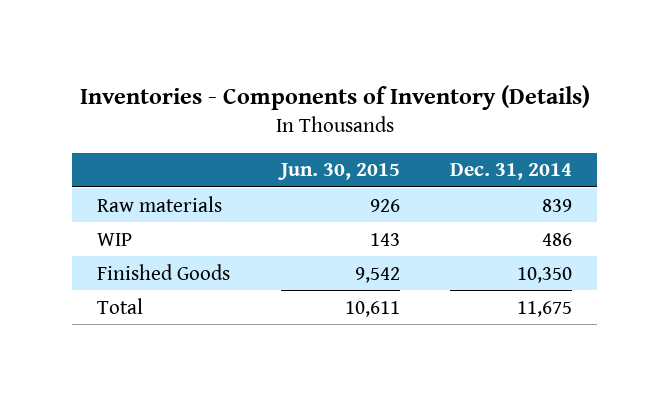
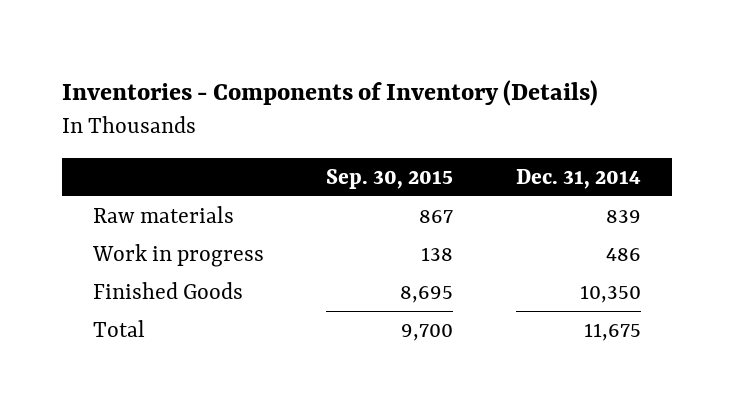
[277,163,400,181] Jun. 30, 2015 -> none
none -> [326,168,454,189] Sep. 30, 2015
[97,232,133,246] WIP -> [91,244,264,268] Work in progress

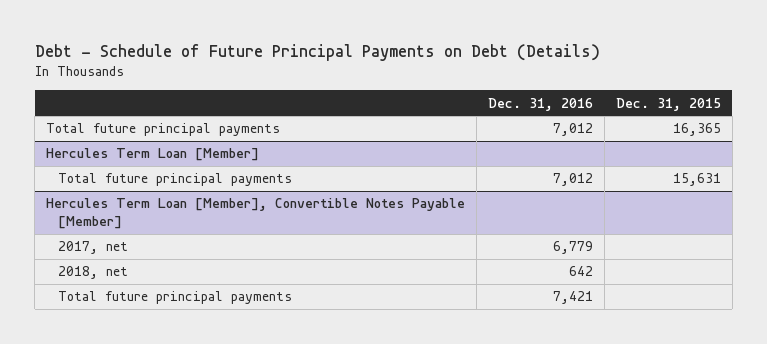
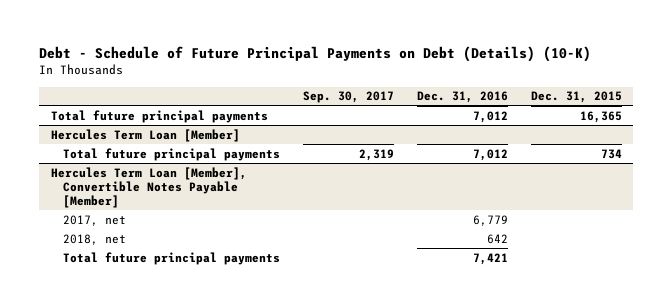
[34,43,600,61] Debt - Schedule of Future Principal Payments on Debt (Details) -> [39,46,592,63] Debt - Schedule of Future Principal Payments on Debt (Details) (10-K)
none -> [302,91,394,104] Sep. 30, 2017
[672,173,721,187] 15,631 -> [600,148,622,159] 734

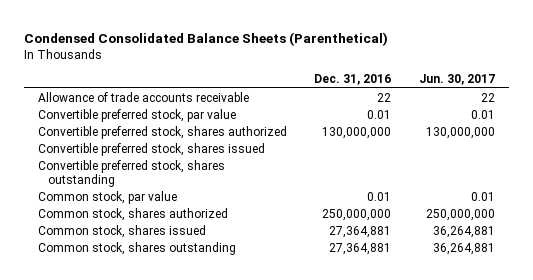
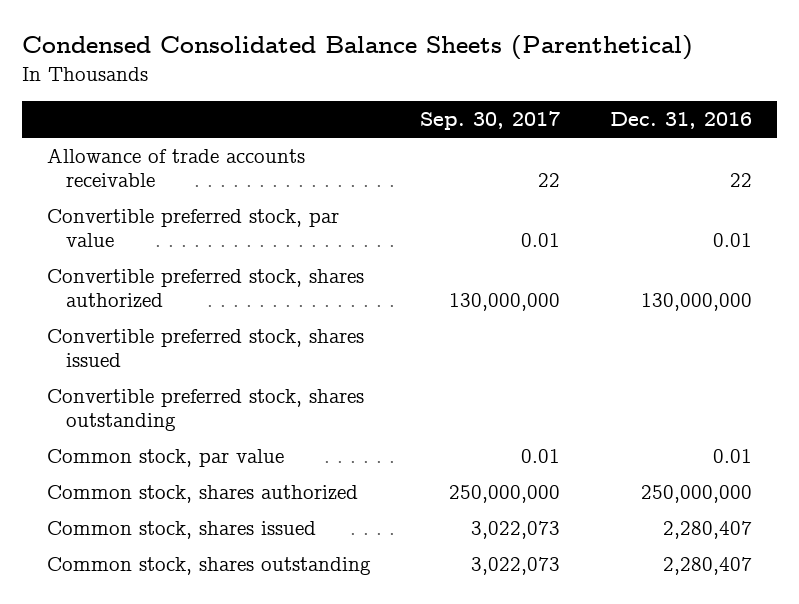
[418,74,495,86] Jun. 30, 2017 -> none
none -> [420,111,561,131] Sep. 30, 2017
[329,225,392,238] 27,364,881 -> [662,520,752,539] 2,280,407
[329,242,392,255] 27,364,881 -> [662,556,752,575] 2,280,407

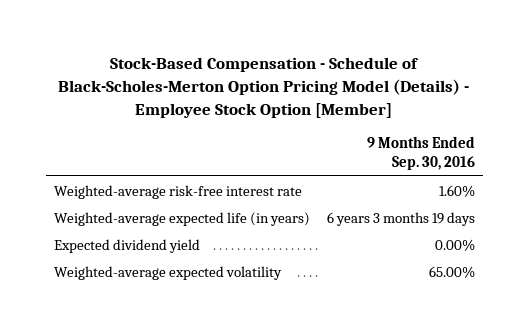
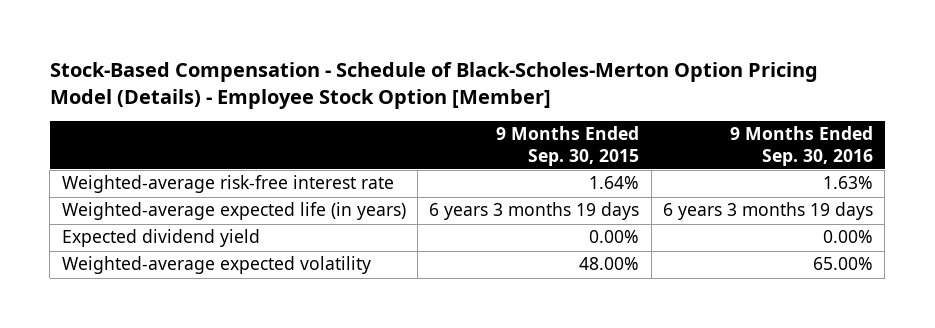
none -> [496,126,640,166] 9 Months Ended Sep. 30, 2015
[438,184,475,197] 1.60% -> [822,176,873,190] 1.63%

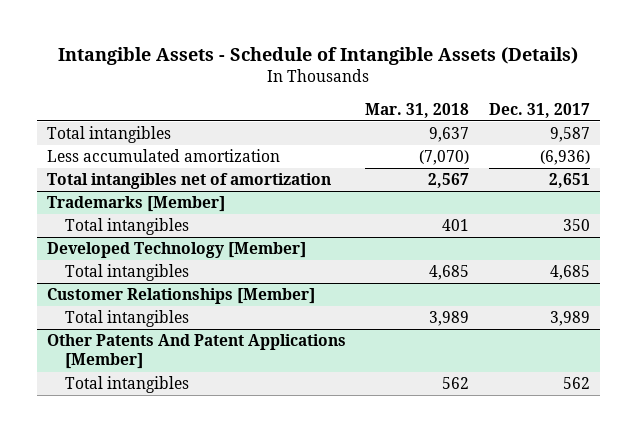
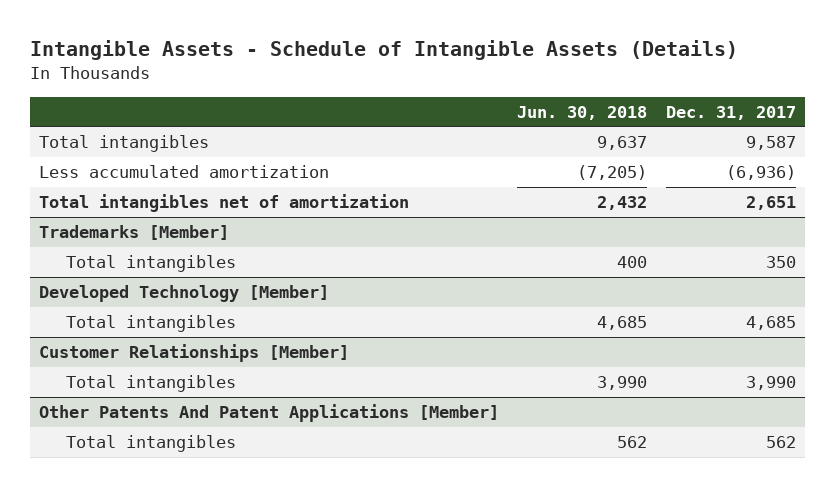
[365,102,470,118] Mar. 31, 2018 -> none
none -> [517,105,648,120] Jun. 30, 2018
[549,311,590,327] 3,989 -> [745,376,796,391] 3,990

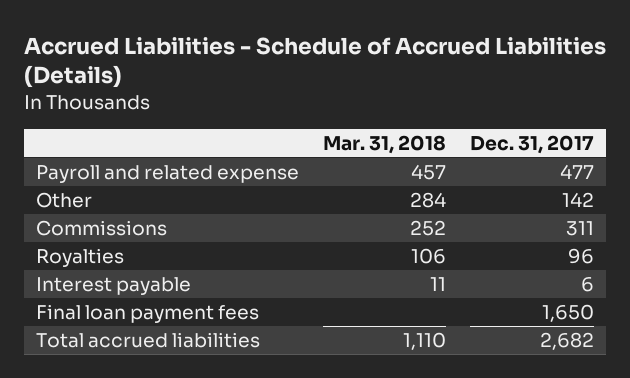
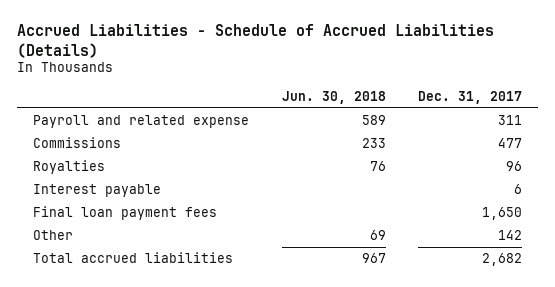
[323,134,447,154] Mar. 31, 2018 -> none
none -> [281,90,386,104] Jun. 30, 2018
[560,164,595,180] 477 -> [497,114,522,125] 311
[566,221,595,237] 311 -> [497,137,522,148] 477
[35,192,92,209] Other -> [33,229,74,240] Other

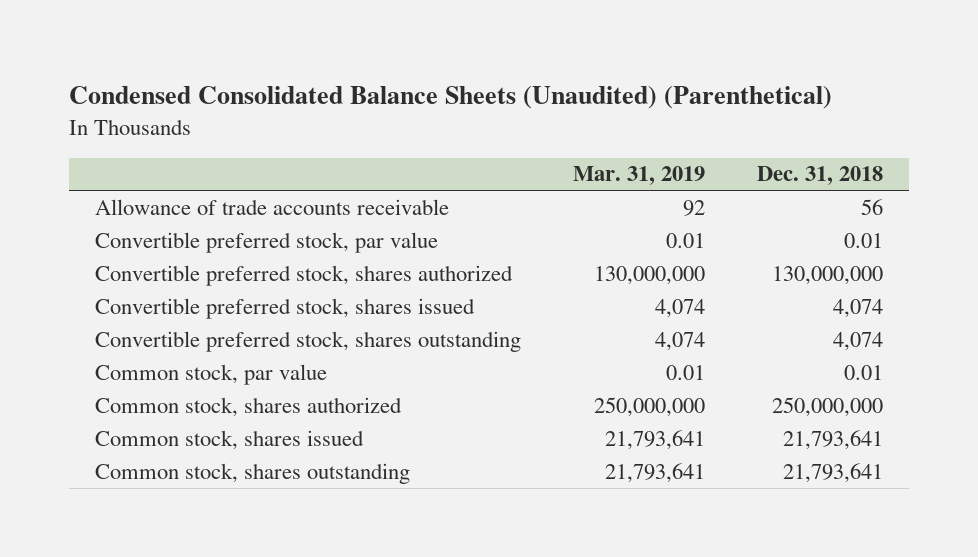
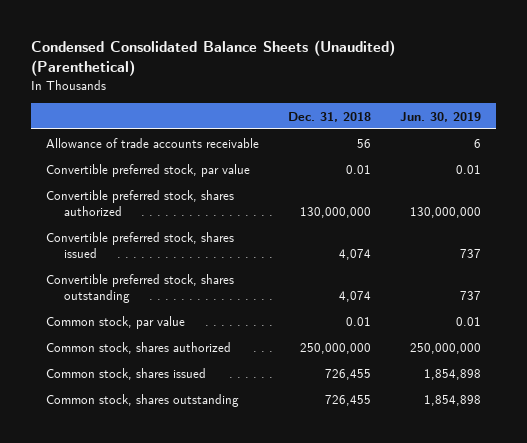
[573,166,706,186] Mar. 31, 2019 -> none
none -> [400,111,482,122] Jun. 30, 2019
[783,429,884,450] 21,793,641 -> [325,368,372,380] 726,455
[783,462,884,483] 21,793,641 -> [325,394,372,406] 726,455

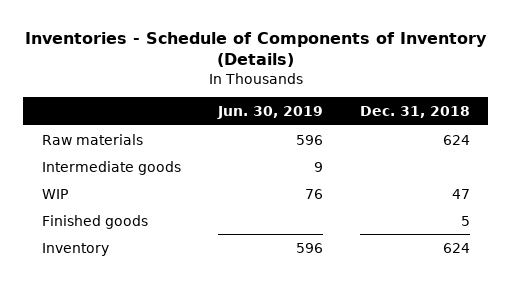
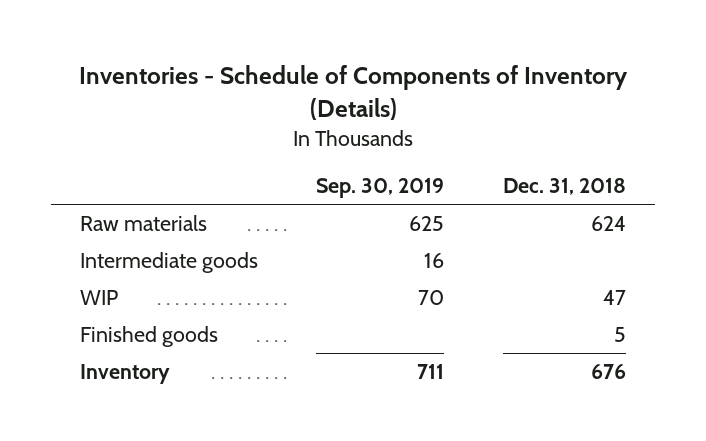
[216,105,323,119] Jun. 30, 2019 -> none
none -> [316,178,445,199] Sep. 30, 2019
[442,242,470,253] 624 -> [590,363,626,379] 676

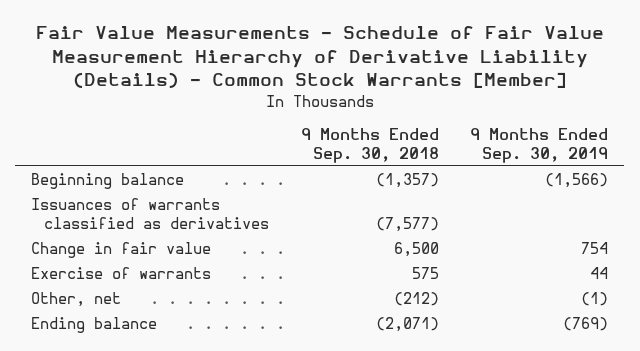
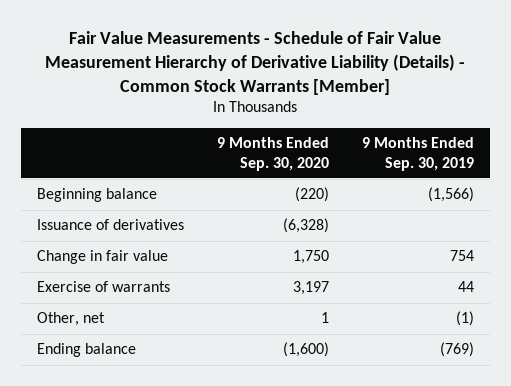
[300,127,439,164] 9 Months Ended Sep. 30, 2018 -> none
none -> [216,136,329,171] 9 Months Ended Sep. 30, 2020
[31,198,269,230] Issuances of warrants classified as derivatives -> [37,219,185,231] Issuance of derivatives

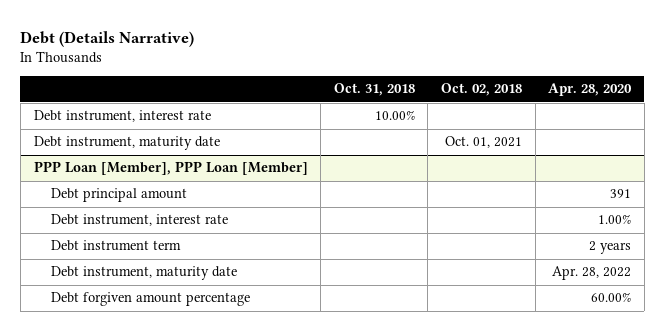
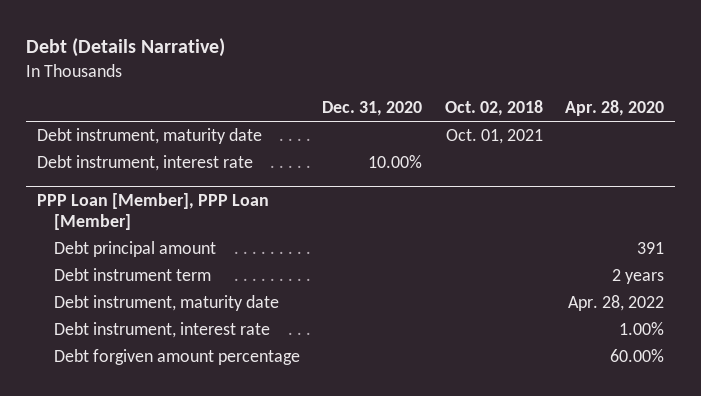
[333,83,415,97] Oct. 31, 2018 -> none
none -> [322,101,423,117] Dec. 31, 2020
[33,110,211,123] Debt instrument, interest rate -> [36,155,253,172] Debt instrument, interest rate
[50,214,228,227] Debt instrument, interest rate -> [54,322,271,339] Debt instrument, interest rate

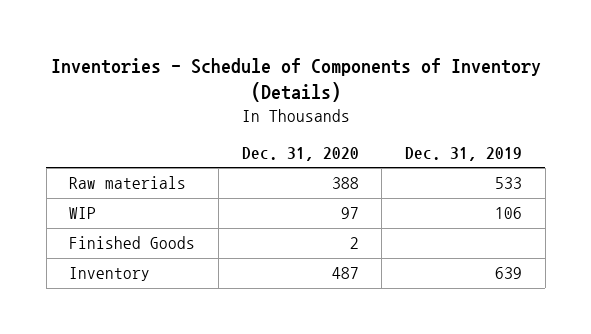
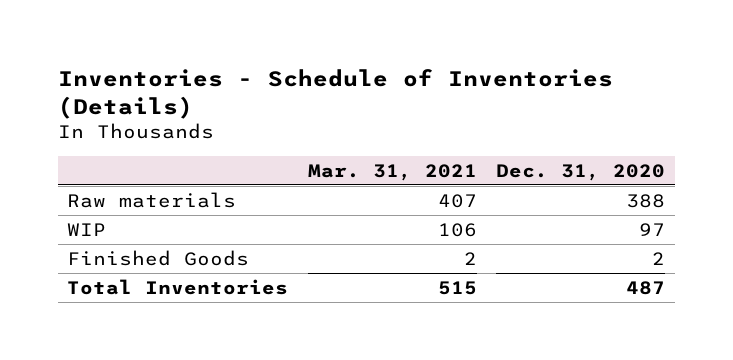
[50,58,541,103] Inventories - Schedule of Components of Inventory (Details) -> [57,68,613,119] Inventories - Schedule of Inventories (Details)
[405,146,523,161] Dec. 31, 2019 -> none
none -> [307,163,477,181] Mar. 31, 2021
[69,267,151,282] Inventory -> [67,278,289,295] Total Inventories

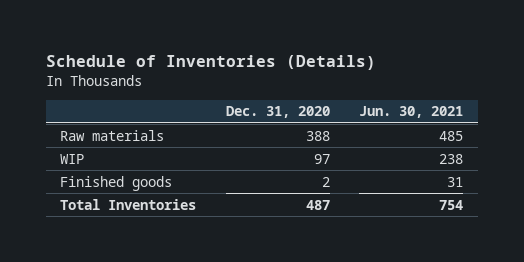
[57,68,613,119] Inventories - Schedule of Inventories (Details) -> [45,55,376,71] Schedule of Inventories (Details)
[307,163,477,181] Mar. 31, 2021 -> none
none -> [359,106,464,119] Jun. 30, 2021
[67,249,250,266] Finished Goods -> [60,175,173,191] Finished goods

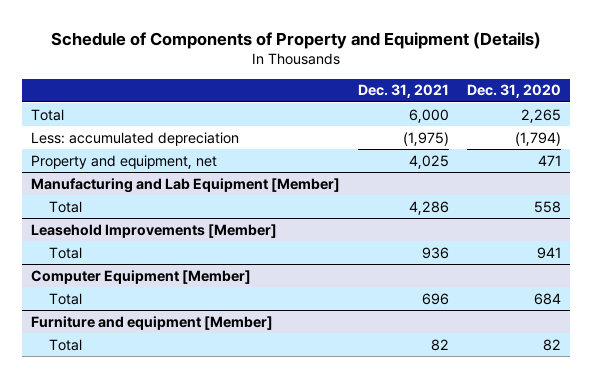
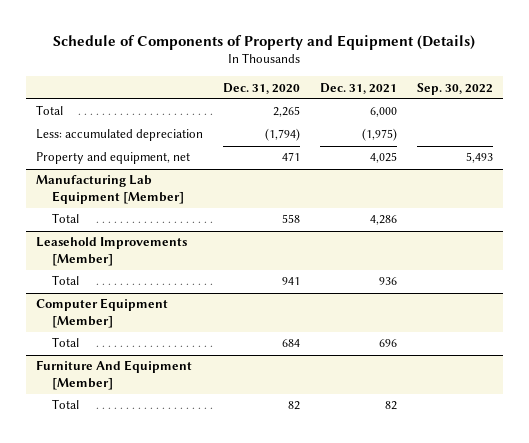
none -> [417,82,494,95] Sep. 30, 2022
[30,177,340,193] Manufacturing and Lab Equipment [Member] -> [35,175,184,204] Manufacturing Lab Equipment [Member]
[30,315,273,330] Furniture and equipment [Member] -> [35,360,192,390] Furniture And Equipment [Member]

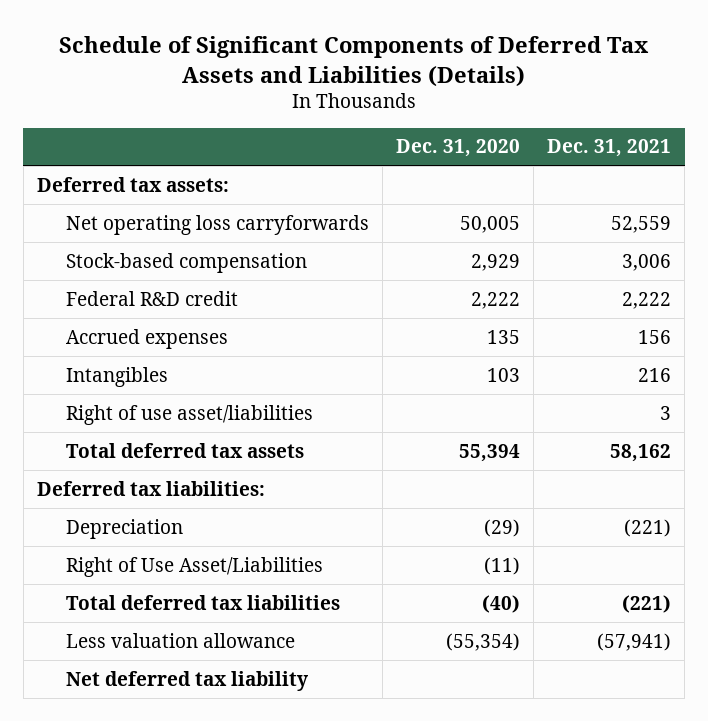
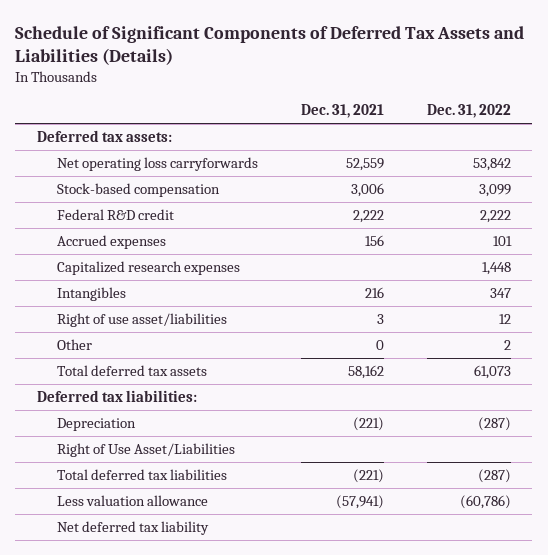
[396,139,521,158] Dec. 31, 2020 -> none
none -> [426,104,511,119] Dec. 31, 2022
none -> [57,261,241,276] Capitalized research expenses
none -> [57,339,93,351] Other

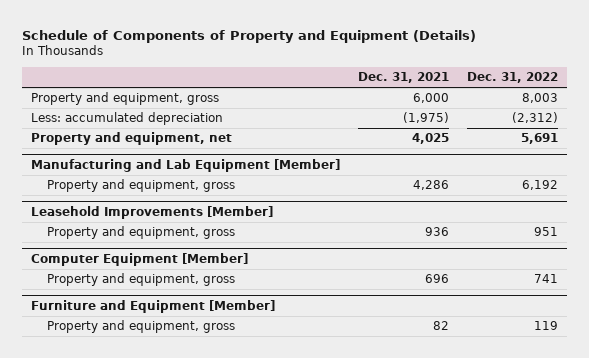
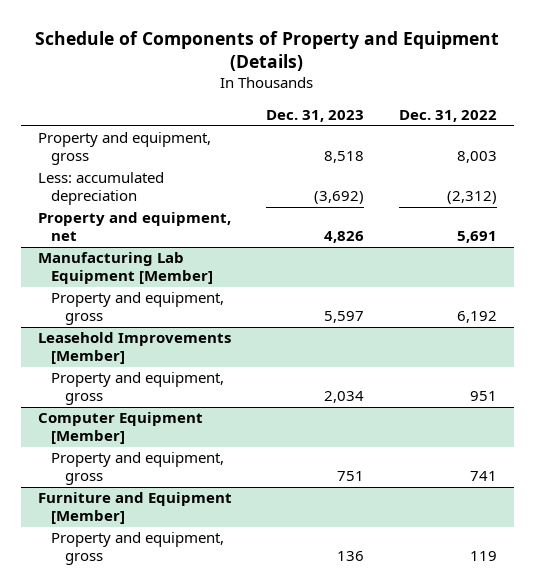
[358,72,450,84] Dec. 31, 2021 -> none
none -> [266,109,365,122] Dec. 31, 2023
[31,159,341,173] Manufacturing and Lab Equipment [Member] -> [38,252,214,285] Manufacturing Lab Equipment [Member]

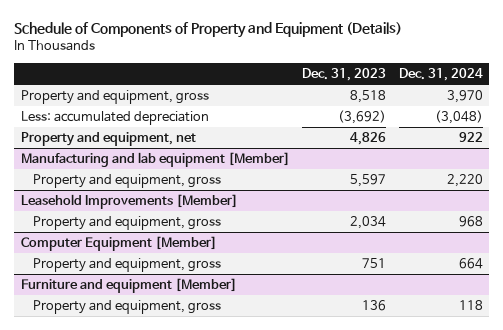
[398,109,497,122] Dec. 31, 2022 -> none
none -> [398,67,483,81] Dec. 31, 2024
[38,252,214,285] Manufacturing Lab Equipment [Member] -> [20,152,290,168] Manufacturing and lab equipment [Member]
[38,492,233,525] Furniture and Equipment [Member] -> [20,278,237,294] Furniture and equipment [Member]

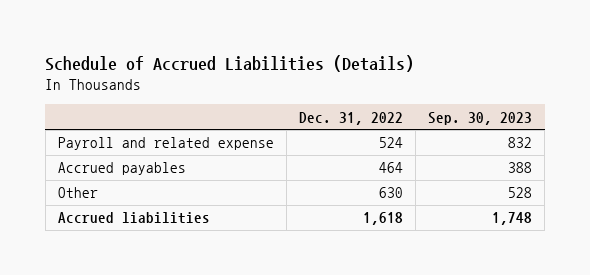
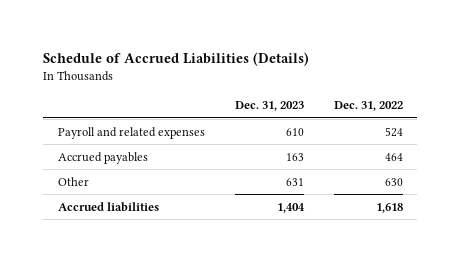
[428,111,533,125] Sep. 30, 2023 -> none
none -> [234,101,304,112] Dec. 31, 2023
[57,137,274,151] Payroll and related expense -> [58,126,206,139] Payroll and related expenses

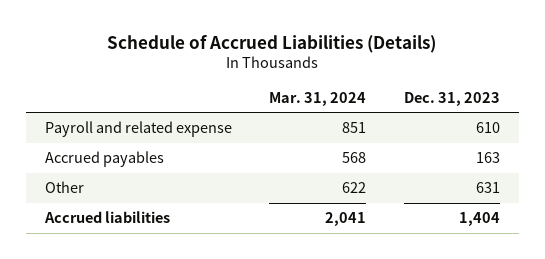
[333,101,403,112] Dec. 31, 2022 -> none
none -> [269,92,367,107] Mar. 31, 2024
[58,126,206,139] Payroll and related expenses -> [44,121,232,138] Payroll and related expense

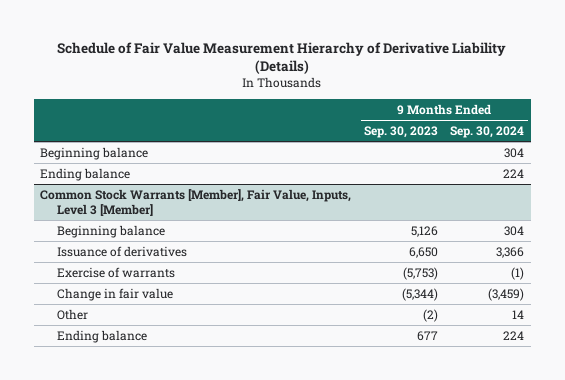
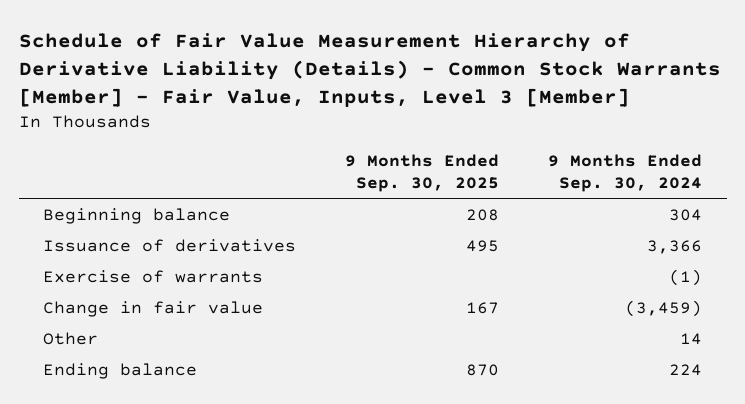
[57,41,507,75] Schedule of Fair Value Measurement Hierarchy of Derivative Liability (Details) -> [18,32,721,107] Schedule of Fair Value Measurement Hierarchy of Derivative Liability (Details) - Common Stock Warrants [Member] - Fair Value, Inputs, Level 3 [Member]
[363,126,438,139] Sep. 30, 2023 -> none
none -> [345,154,500,193] 9 Months Ended Sep. 30, 2025
[40,167,131,181] Ending balance -> none
[40,188,352,216] Common Stock Warrants [Member], Fair Value, Inputs, Level 3 [Member] -> none
[56,224,165,238] Beginning balance -> none

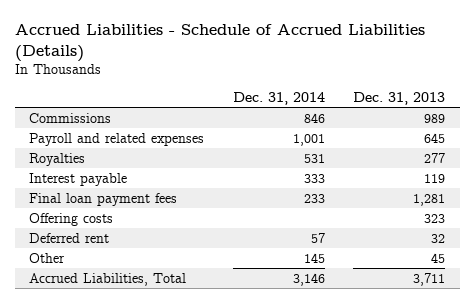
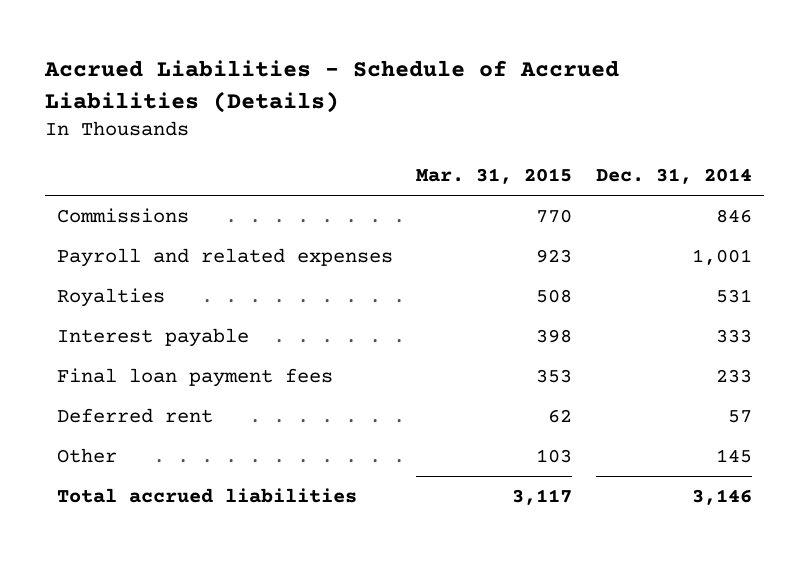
[353,91,446,105] Dec. 31, 2013 -> none
none -> [416,168,573,185] Mar. 31, 2015
[29,212,114,226] Offering costs -> none
[29,272,187,286] Accrued Liabilities, Total -> [56,487,357,503] Total accrued liabilities

